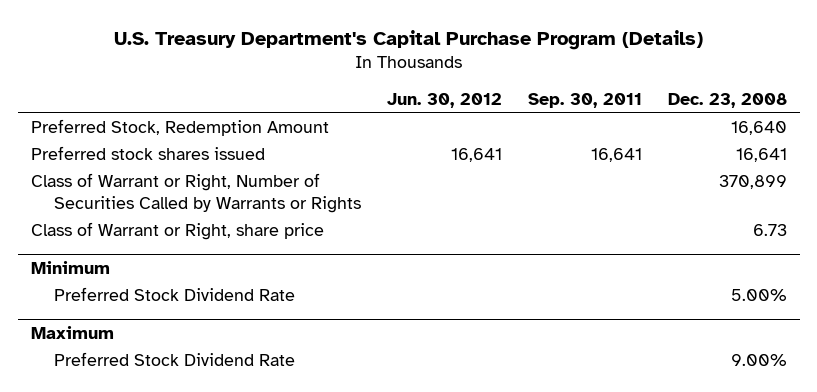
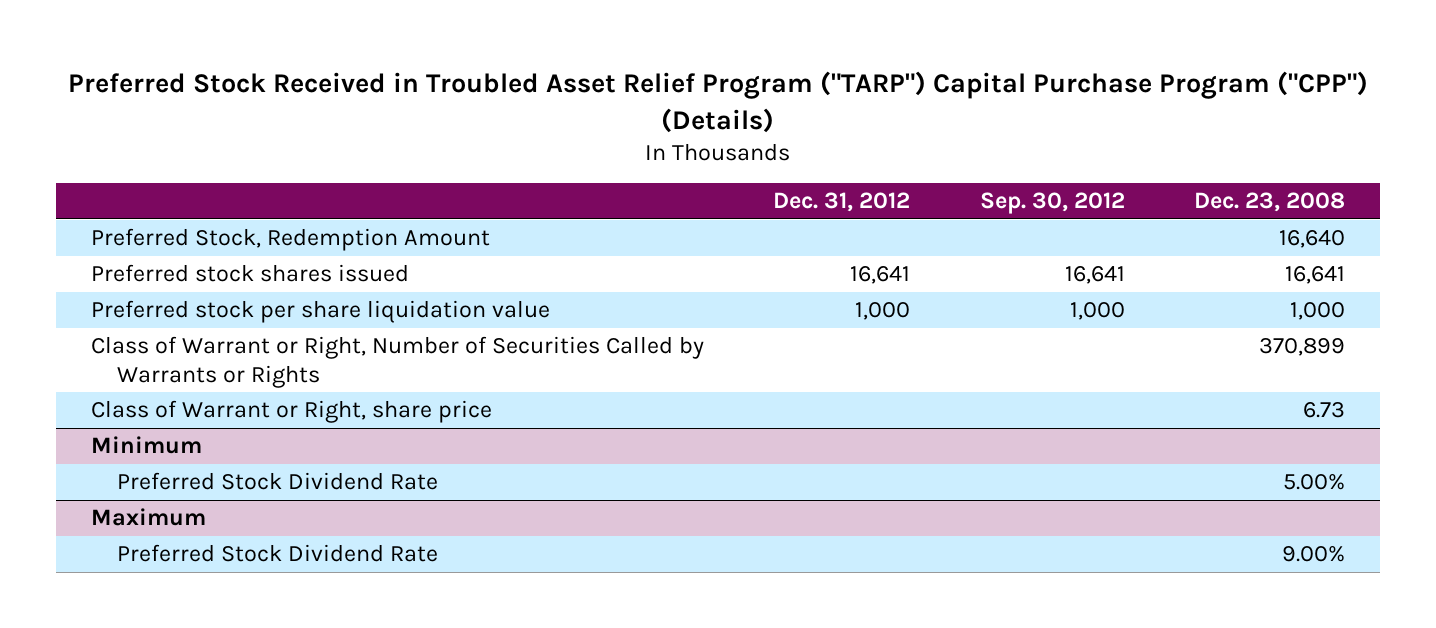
[113,29,703,50] U.S. Treasury Department's Capital Purchase Program (Details) -> [67,71,1368,133] Preferred Stock Received in Troubled Asset Relief Program ("TARP") Capital Purchase Program ("CPP") (Details)
[387,92,503,108] Jun. 30, 2012 -> none
[527,92,642,108] Sep. 30, 2011 -> none
none -> [773,192,911,213] Dec. 31, 2012
none -> [979,192,1125,215] Sep. 30, 2012
none -> [90,300,550,324] Preferred stock per share liquidation value

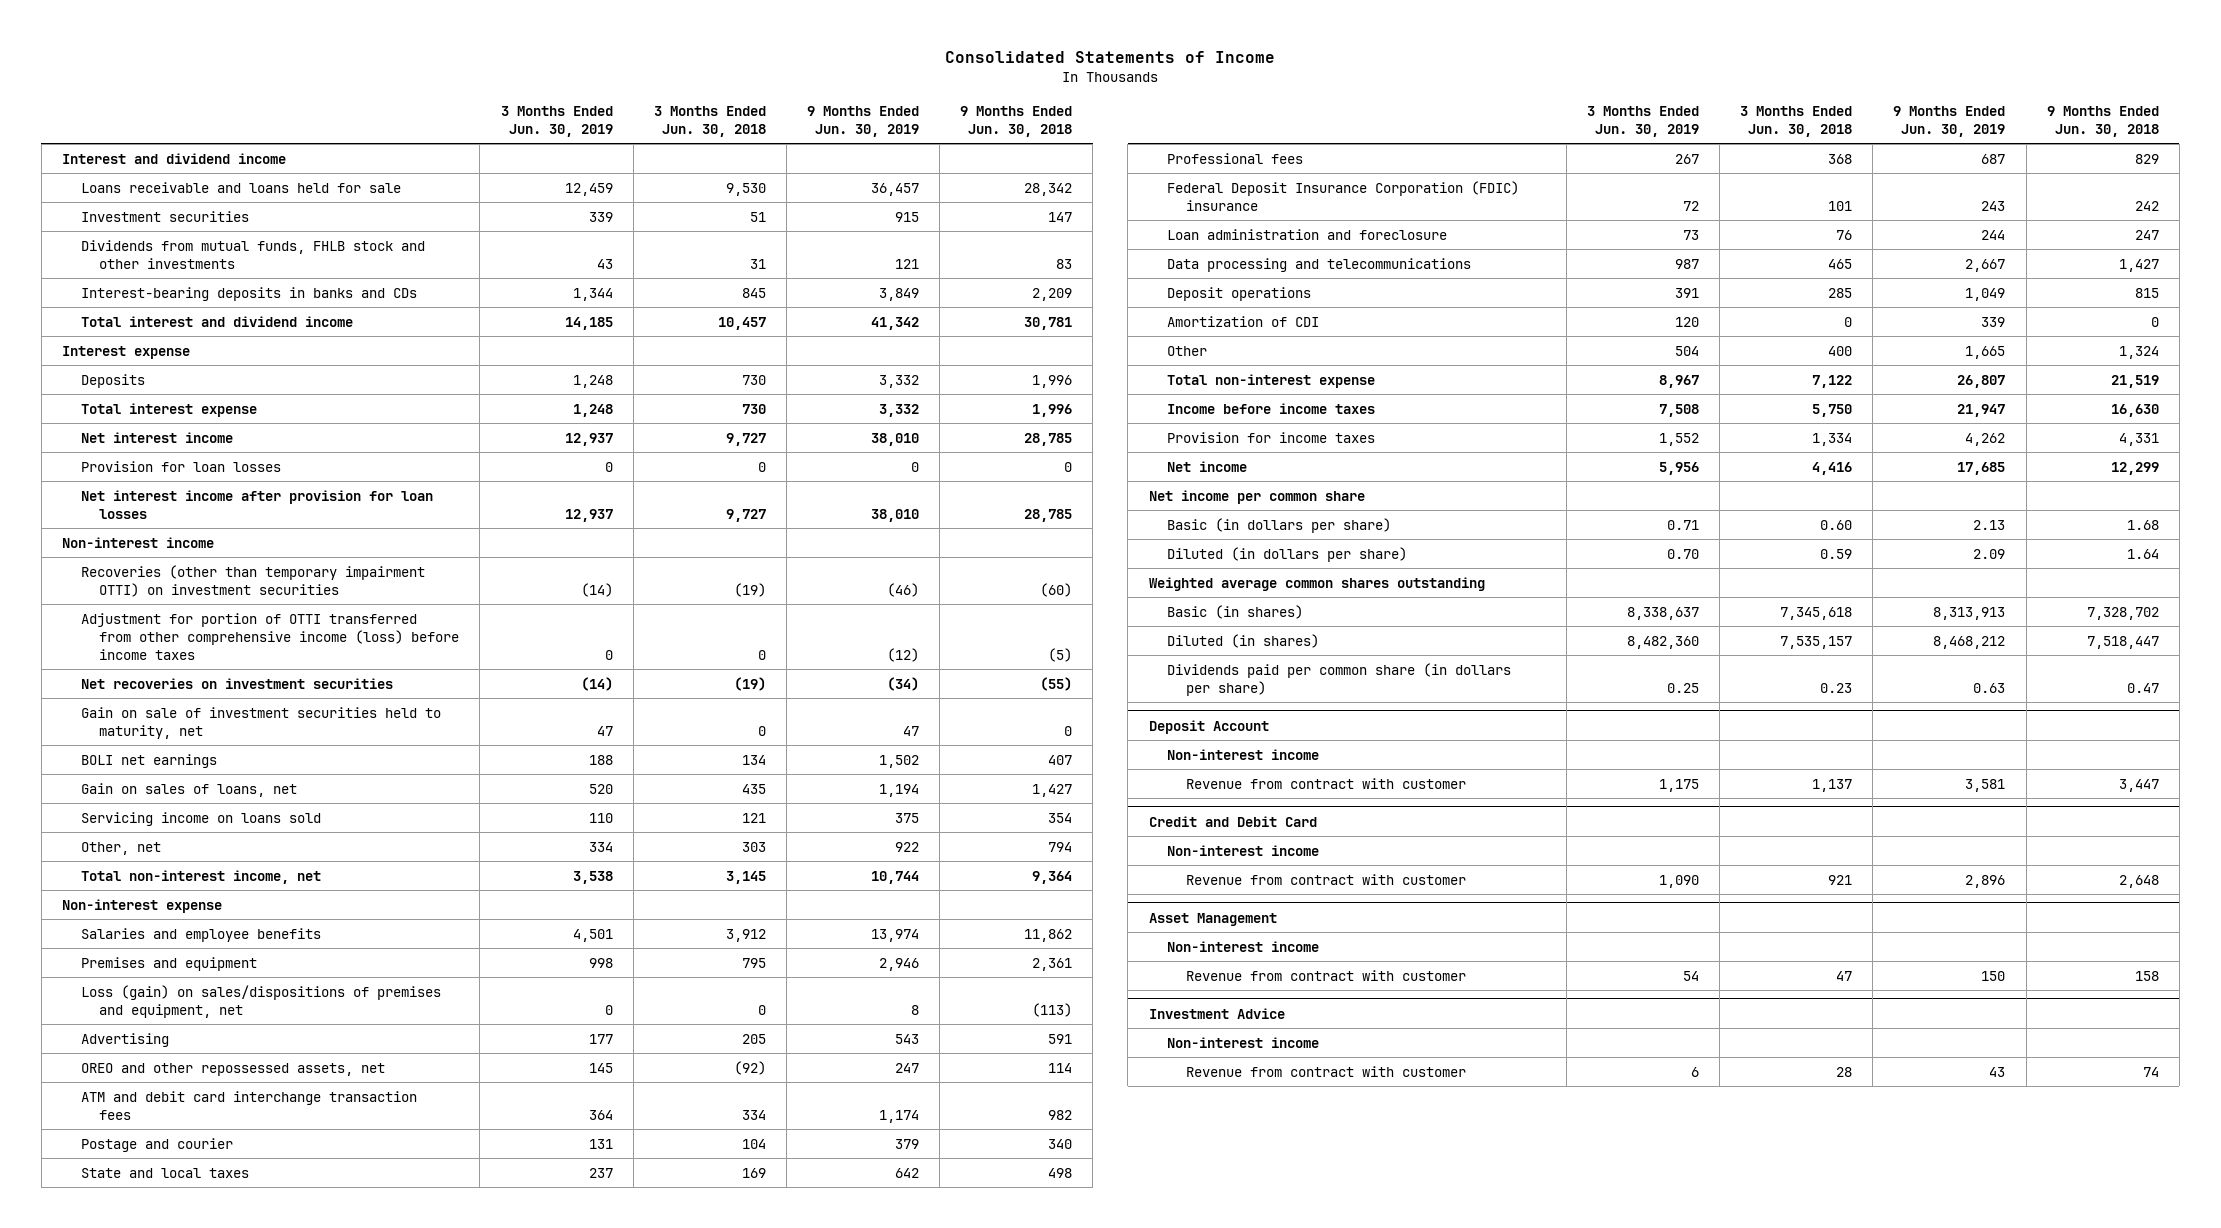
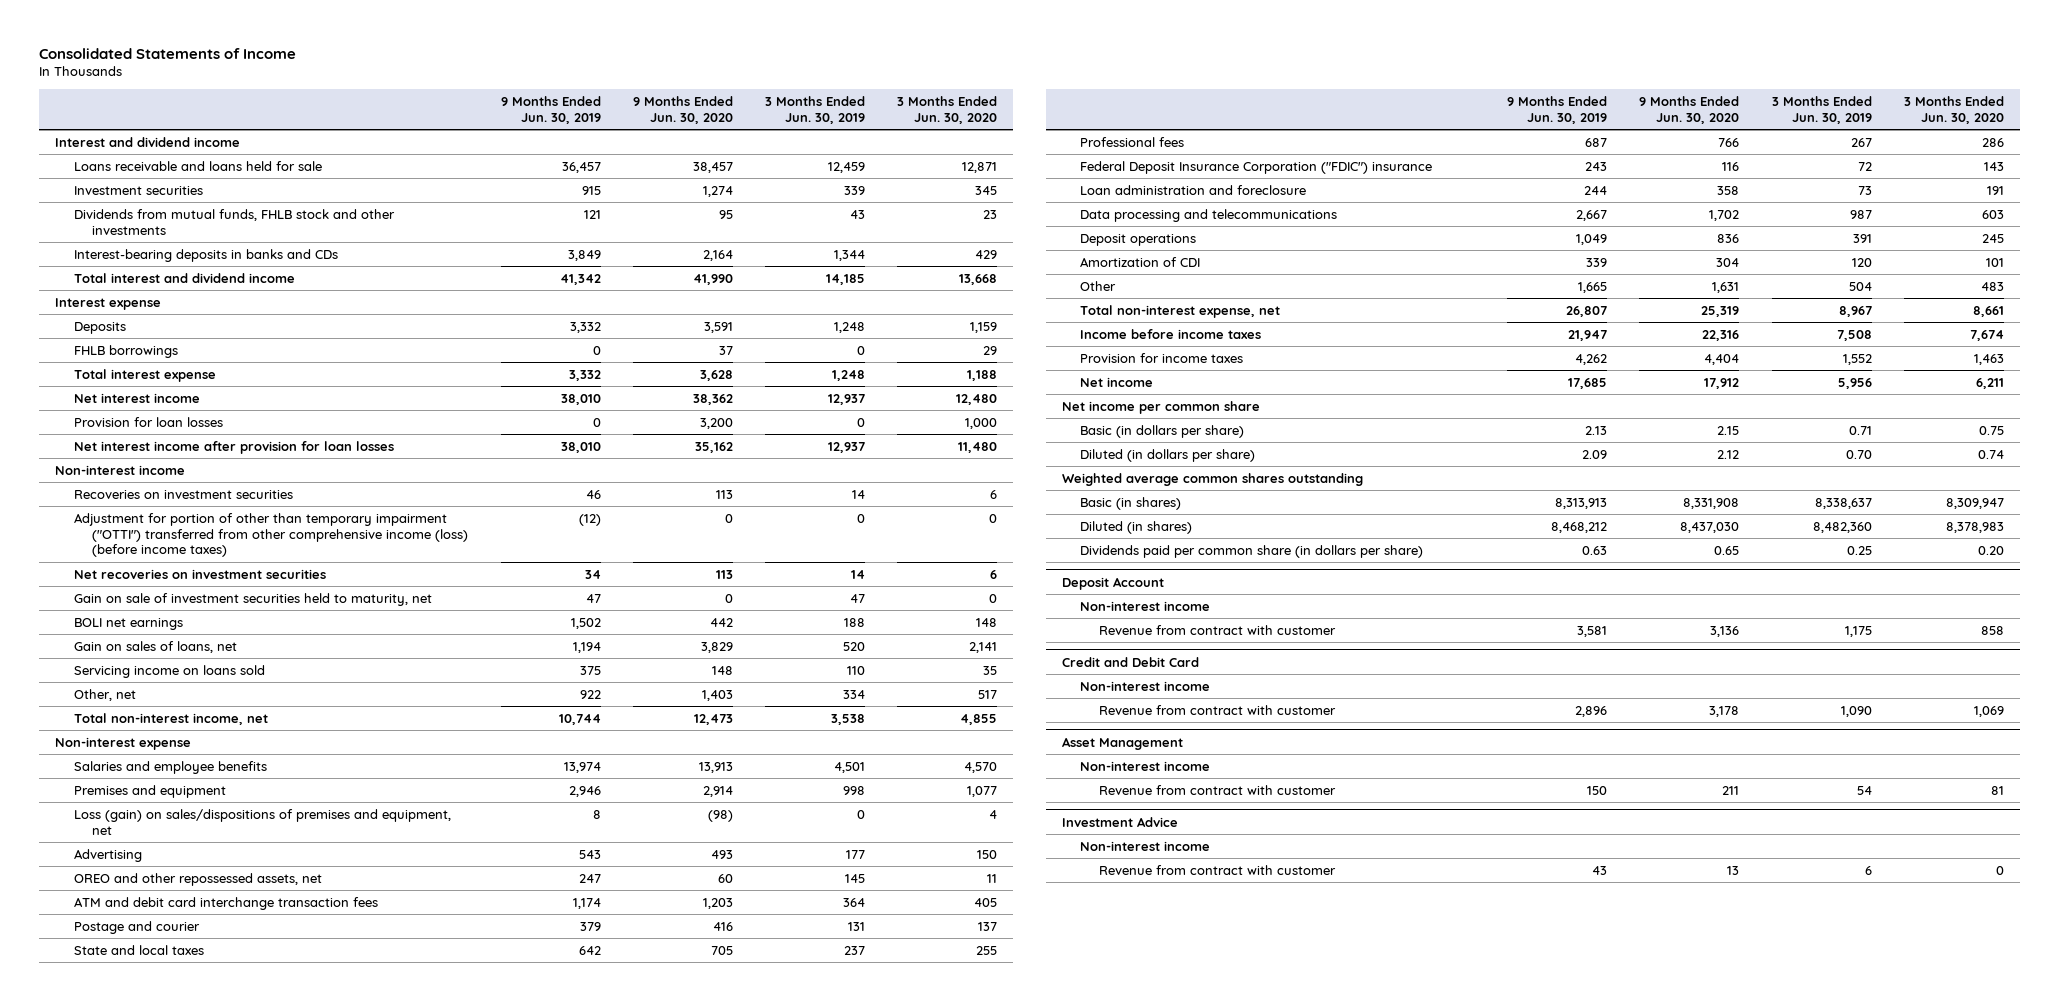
[653,105,766,137] 3 Months Ended Jun. 30, 2018 -> none
[960,105,1073,137] 9 Months Ended Jun. 30, 2018 -> none
none -> [632,95,733,124] 9 Months Ended Jun. 30, 2020
none -> [897,95,998,124] 3 Months Ended Jun. 30, 2020
none -> [73,344,178,358] FHLB borrowings
[80,564,425,597] Recoveries (other than temporary impairment OTTI) on investment securities -> [73,489,293,499] Recoveries on investment securities
[580,582,613,597] (14) -> [852,489,866,499] 14
[886,582,919,597] (46) -> [585,489,601,499] 46
[80,612,460,660] Adjustment for portion of OTTI transferred from other comprehensive income (loss) before income taxes -> [73,512,469,558] Adjustment for portion of other than temporary impairment ("OTTI") transferred from other comprehensive income (loss) (before income taxes)
[580,676,613,691] (14) -> [851,569,866,579] 14
[886,676,919,691] (34) -> [584,569,601,579] 34
[1167,180,1520,211] Federal Deposit Insurance Corporation (FDIC) insurance -> [1080,160,1433,174] Federal Deposit Insurance Corporation ("FDIC") insurance
[1167,373,1376,388] Total non-interest expense -> [1080,304,1281,318] Total non-interest expense, net

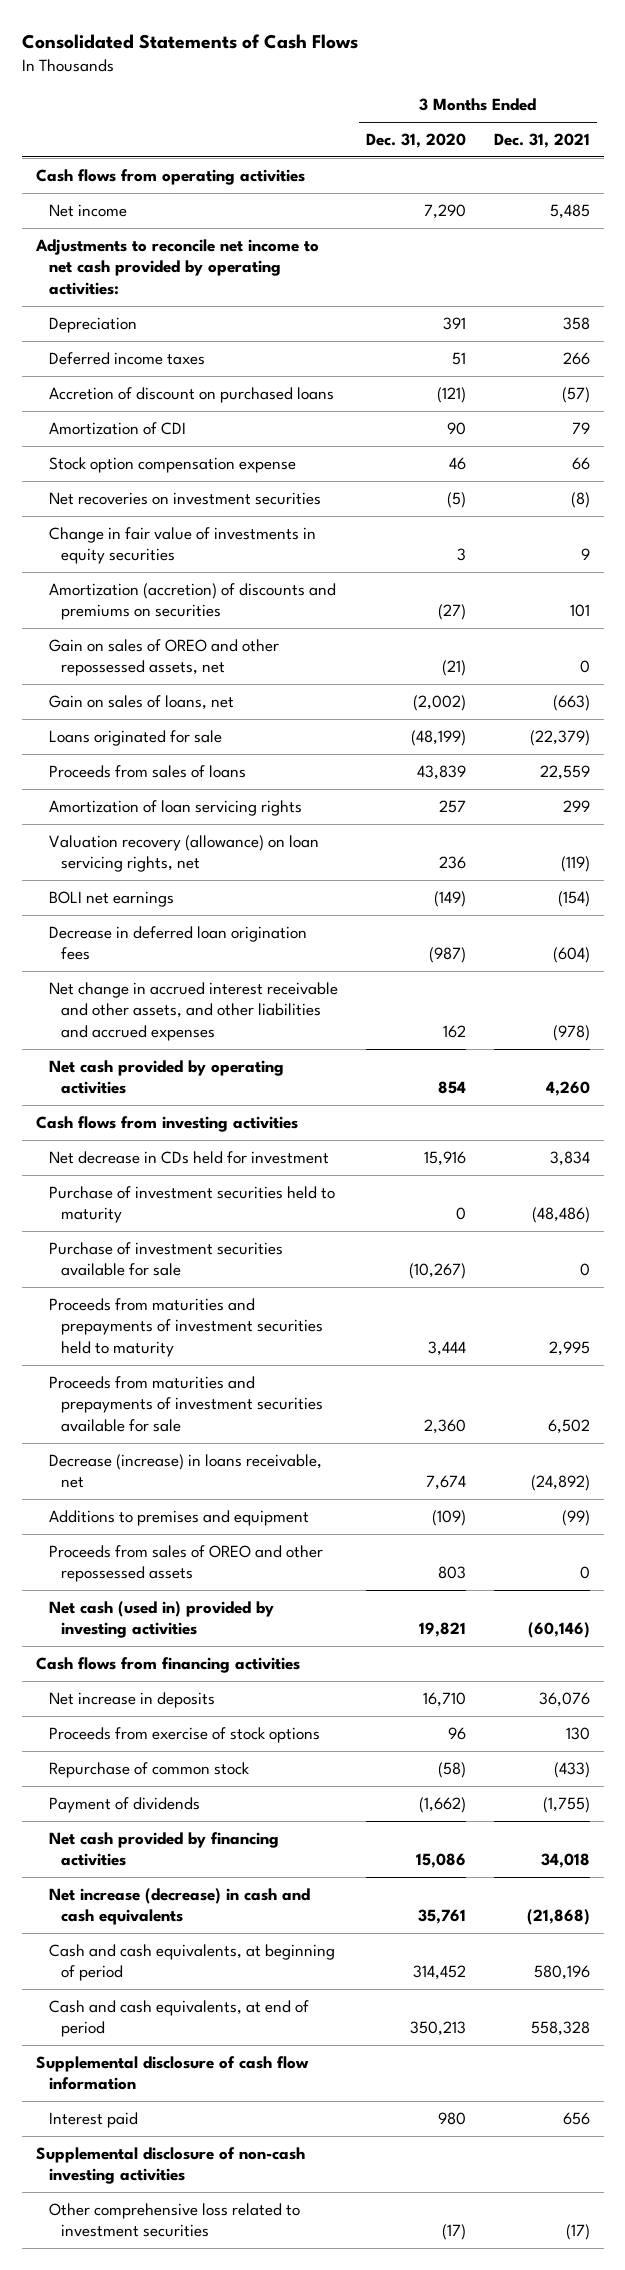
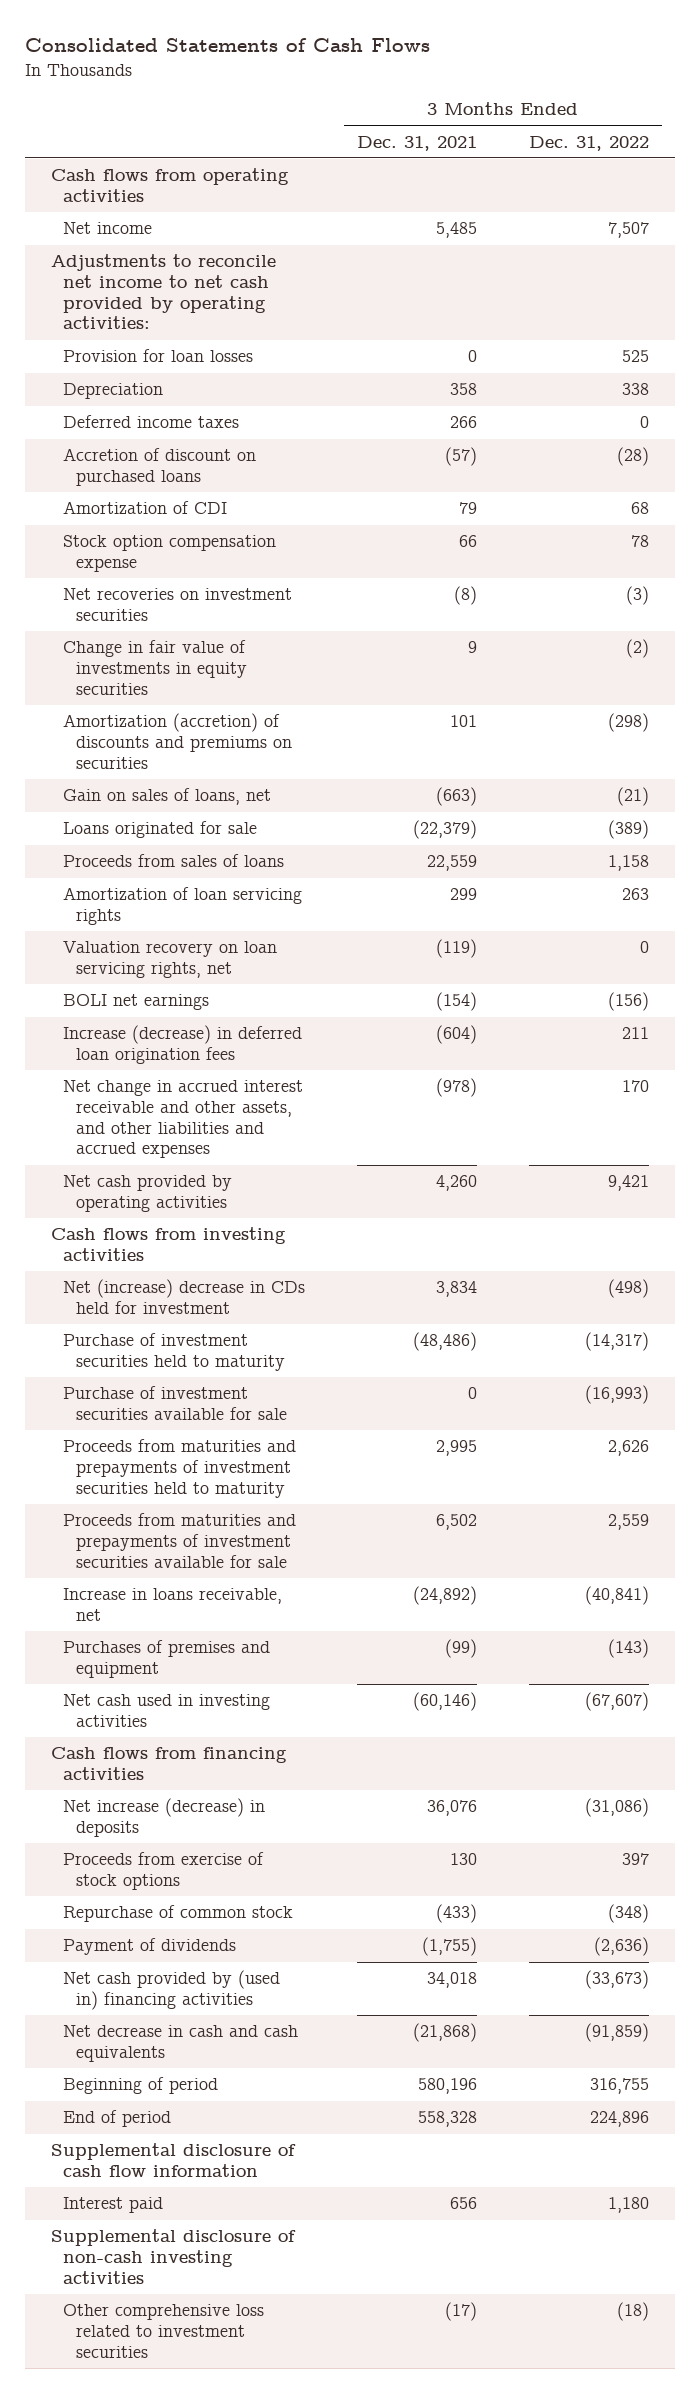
[365,132,466,148] Dec. 31, 2020 -> none
none -> [529,135,650,151] Dec. 31, 2022
none -> [63,349,254,363] Provision for loan losses
[48,638,279,677] Gain on sales of OREO and other repossessed assets, net -> none
[48,834,319,873] Valuation recovery (allowance) on loan servicing rights, net -> [63,941,278,978] Valuation recovery on loan servicing rights, net
[48,925,307,961] Decrease in deferred loan origination fees -> [63,1025,303,1064] Increase (decrease) in deferred loan origination fees
[48,1150,329,1164] Net decrease in CDs held for investment -> [63,1279,306,1314] Net (increase) decrease in CDs held for investment
[48,1544,323,1583] Proceeds from sales of OREO and other repossessed assets -> none
[48,1453,322,1489] Decrease (increase) in loans receivable, net -> [63,1588,283,1621] Increase in loans receivable, net
[48,1509,309,1526] Additions to premises and equipment -> [63,1640,271,1678] Purchases of premises and equipment
[48,1600,274,1639] Net cash (used in) provided by investing activities -> [63,1694,271,1727] Net cash used in investing activities
[48,1691,215,1708] Net increase in deposits -> [63,1798,266,1837] Net increase (decrease) in deposits
[48,1831,279,1867] Net cash provided by financing activities -> [63,1970,281,2010] Net cash provided by (used in) financing activities
[48,1887,310,1926] Net increase (decrease) in cash and cash equivalents -> [63,2025,299,2062] Net decrease in cash and cash equivalents
[48,1943,335,1982] Cash and cash equivalents, at beginning of period -> [63,2077,219,2095] Beginning of period
[48,1999,309,2038] Cash and cash equivalents, at end of period -> [63,2110,172,2128] End of period

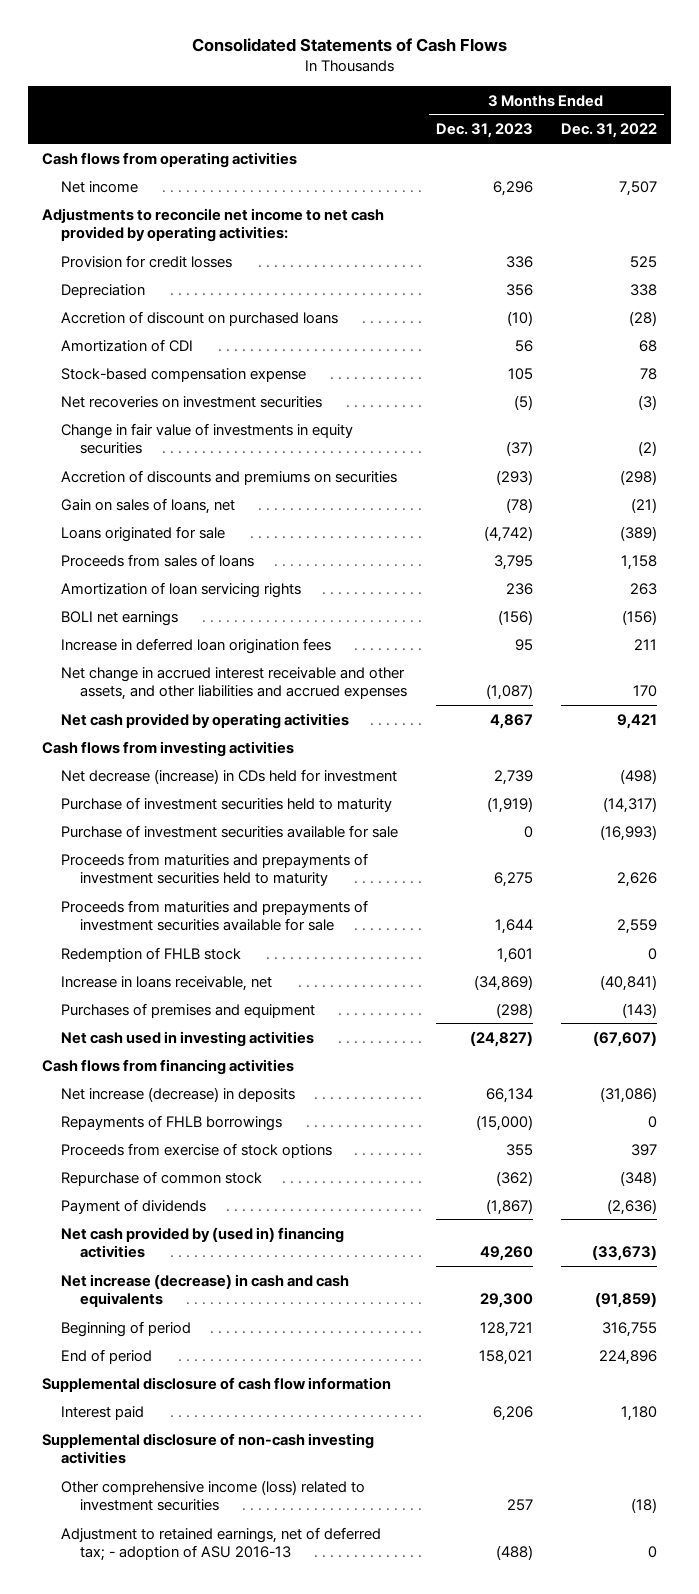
[357,135,478,151] Dec. 31, 2021 -> none
none -> [435,123,533,139] Dec. 31, 2023
[63,349,254,363] Provision for loan losses -> [61,254,233,268] Provision for credit losses
[63,415,240,429] Deferred income taxes -> none
[63,535,277,572] Stock option compensation expense -> [61,367,307,382] Stock-based compensation expense
[63,713,292,769] Amortization (accretion) of discounts and premiums on securities -> [61,469,398,485] Accretion of discounts and premiums on securities
[63,941,278,978] Valuation recovery on loan servicing rights, net -> none
[63,1025,303,1064] Increase (decrease) in deferred loan origination fees -> [61,637,332,654] Increase in deferred loan origination fees
[63,1279,306,1314] Net (increase) decrease in CDs held for investment -> [61,768,398,784] Net decrease (increase) in CDs held for investment
none -> [61,946,242,962] Redemption of FHLB stock
none -> [61,1114,283,1131] Repayments of FHLB borrowings
[63,2025,299,2062] Net decrease in cash and cash equivalents -> [61,1273,350,1307] Net increase (decrease) in cash and cash equivalents
[63,2304,265,2358] Other comprehensive loss related to investment securities -> [61,1479,366,1511] Other comprehensive income (loss) related to investment securities
none -> [61,1526,382,1561] Adjustment to retained earnings, net of deferred tax; - adoption of ASU 2016-13

